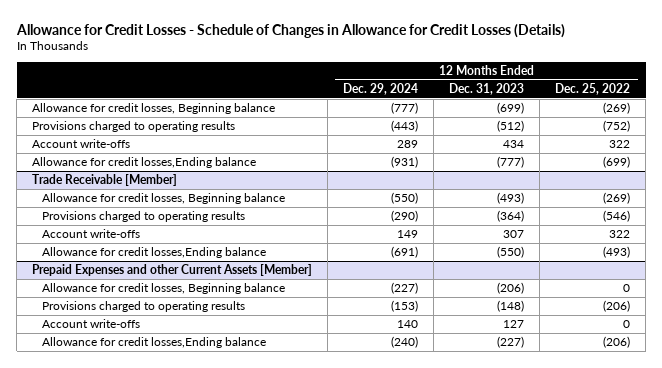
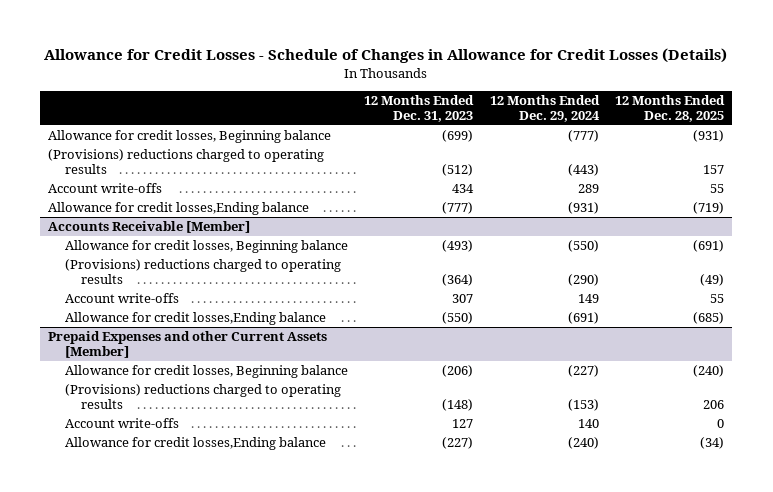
[555,82,631,95] Dec. 25, 2022 -> none
none -> [615,94,726,122] 12 Months Ended Dec. 28, 2025
[32,121,236,133] Provisions charged to operating results -> [48,149,325,175] (Provisions) reductions charged to operating results
[32,174,178,187] Trade Receivable [Member] -> [48,221,251,234] Accounts Receivable [Member]
[41,211,245,223] Provisions charged to operating results -> [64,259,341,285] (Provisions) reductions charged to operating results
[41,301,245,313] Provisions charged to operating results -> [64,384,341,410] (Provisions) reductions charged to operating results

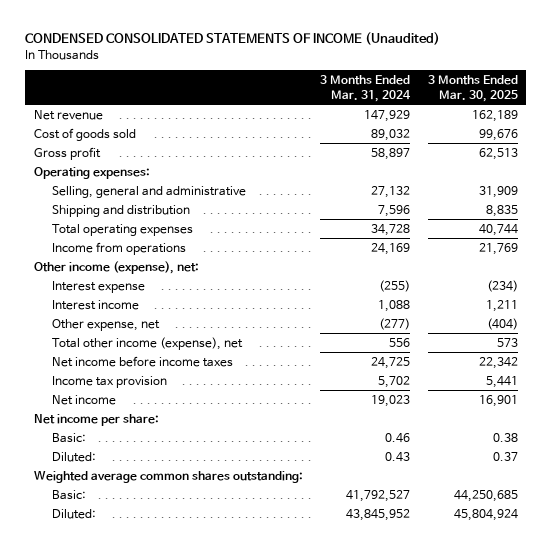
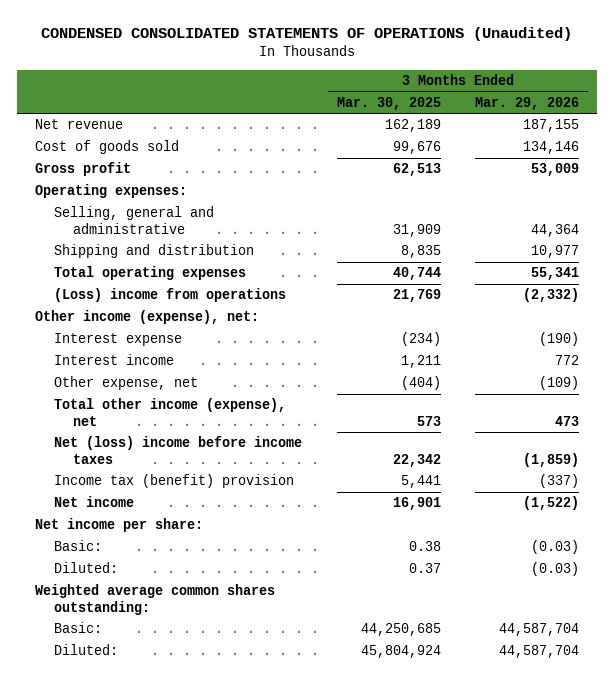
[25,32,441,46] CONDENSED CONSOLIDATED STATEMENTS OF INCOME (Unaudited) -> [41,27,573,42] CONDENSED CONSOLIDATED STATEMENTS OF OPERATIONS (Unaudited)
[320,74,412,102] 3 Months Ended Mar. 31, 2024 -> none
none -> [475,96,580,110] Mar. 29, 2026
[51,241,186,255] Income from operations -> [53,288,286,303] (Loss) income from operations
[51,355,233,367] Net income before income taxes -> [53,436,302,464] Net (loss) income before income taxes
[51,375,167,388] Income tax provision -> [53,474,294,489] Income tax (benefit) provision

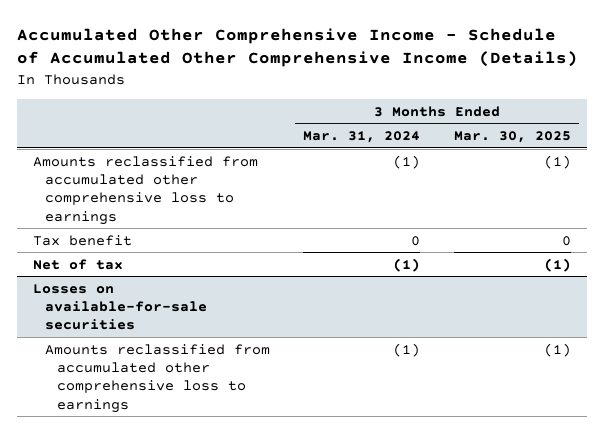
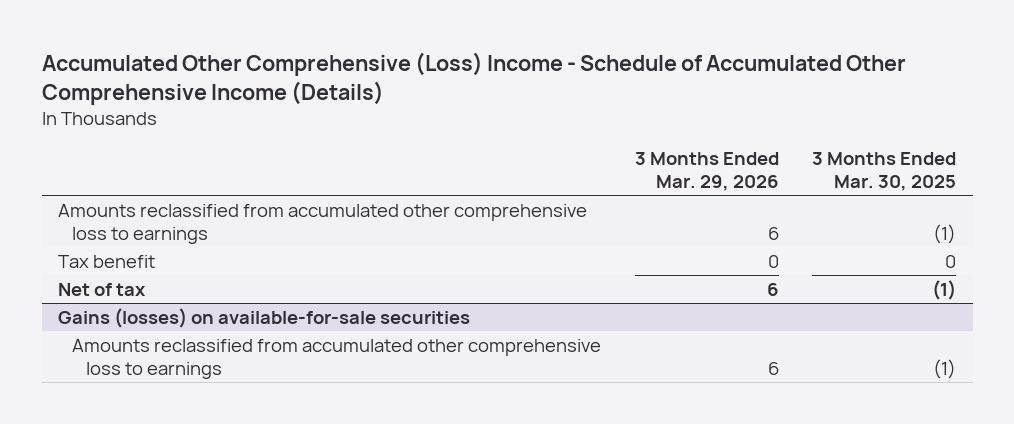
[16,28,578,68] Accumulated Other Comprehensive Income - Schedule of Accumulated Other Comprehensive Income (Details) -> [41,51,906,105] Accumulated Other Comprehensive (Loss) Income - Schedule of Accumulated Other Comprehensive Income (Details)
[303,131,421,144] Mar. 31, 2024 -> none
none -> [634,151,779,191] 3 Months Ended Mar. 29, 2026
[33,283,208,331] Losses on available-for-sale securities -> [58,307,471,328] Gains (losses) on available-for-sale securities

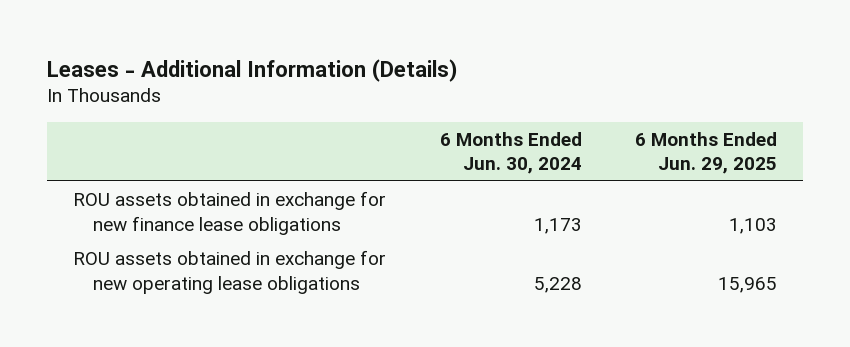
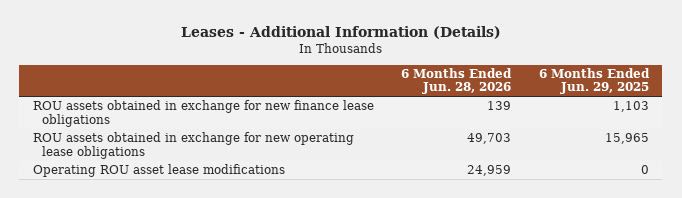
[439,131,582,175] 6 Months Ended Jun. 30, 2024 -> none
none -> [401,67,513,95] 6 Months Ended Jun. 28, 2026
none -> [32,164,285,178] Operating ROU asset lease modifications

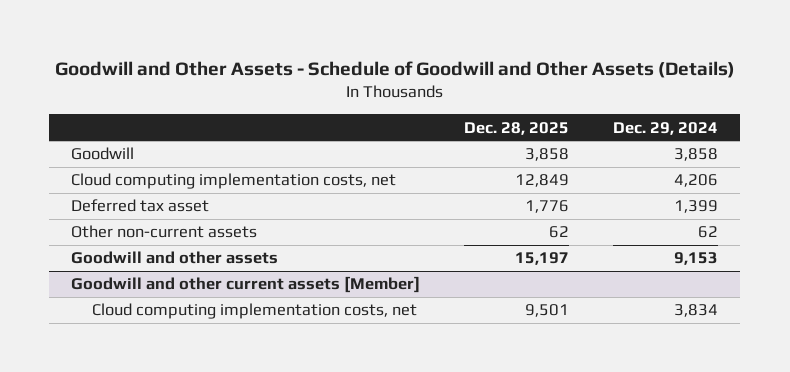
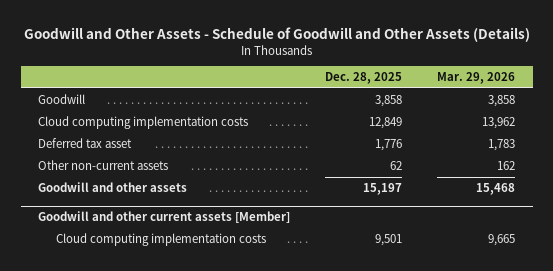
[613,121,719,135] Dec. 29, 2024 -> none
none -> [437,72,516,85] Mar. 29, 2026
[71,173,397,190] Cloud computing implementation costs, net -> [38,116,249,130] Cloud computing implementation costs
[92,303,418,320] Cloud computing implementation costs, net -> [56,233,267,247] Cloud computing implementation costs

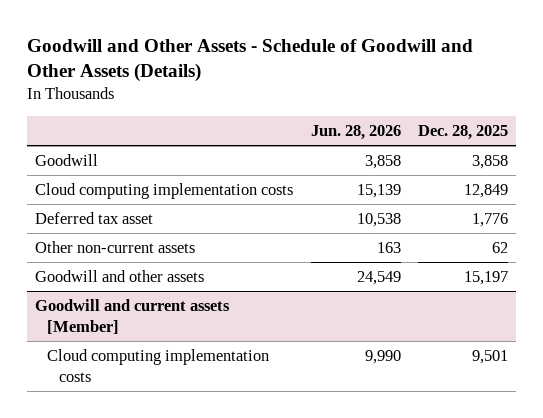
[437,72,516,85] Mar. 29, 2026 -> none
none -> [310,124,401,140] Jun. 28, 2026
[38,211,291,224] Goodwill and other current assets [Member] -> [35,299,231,334] Goodwill and current assets [Member]

